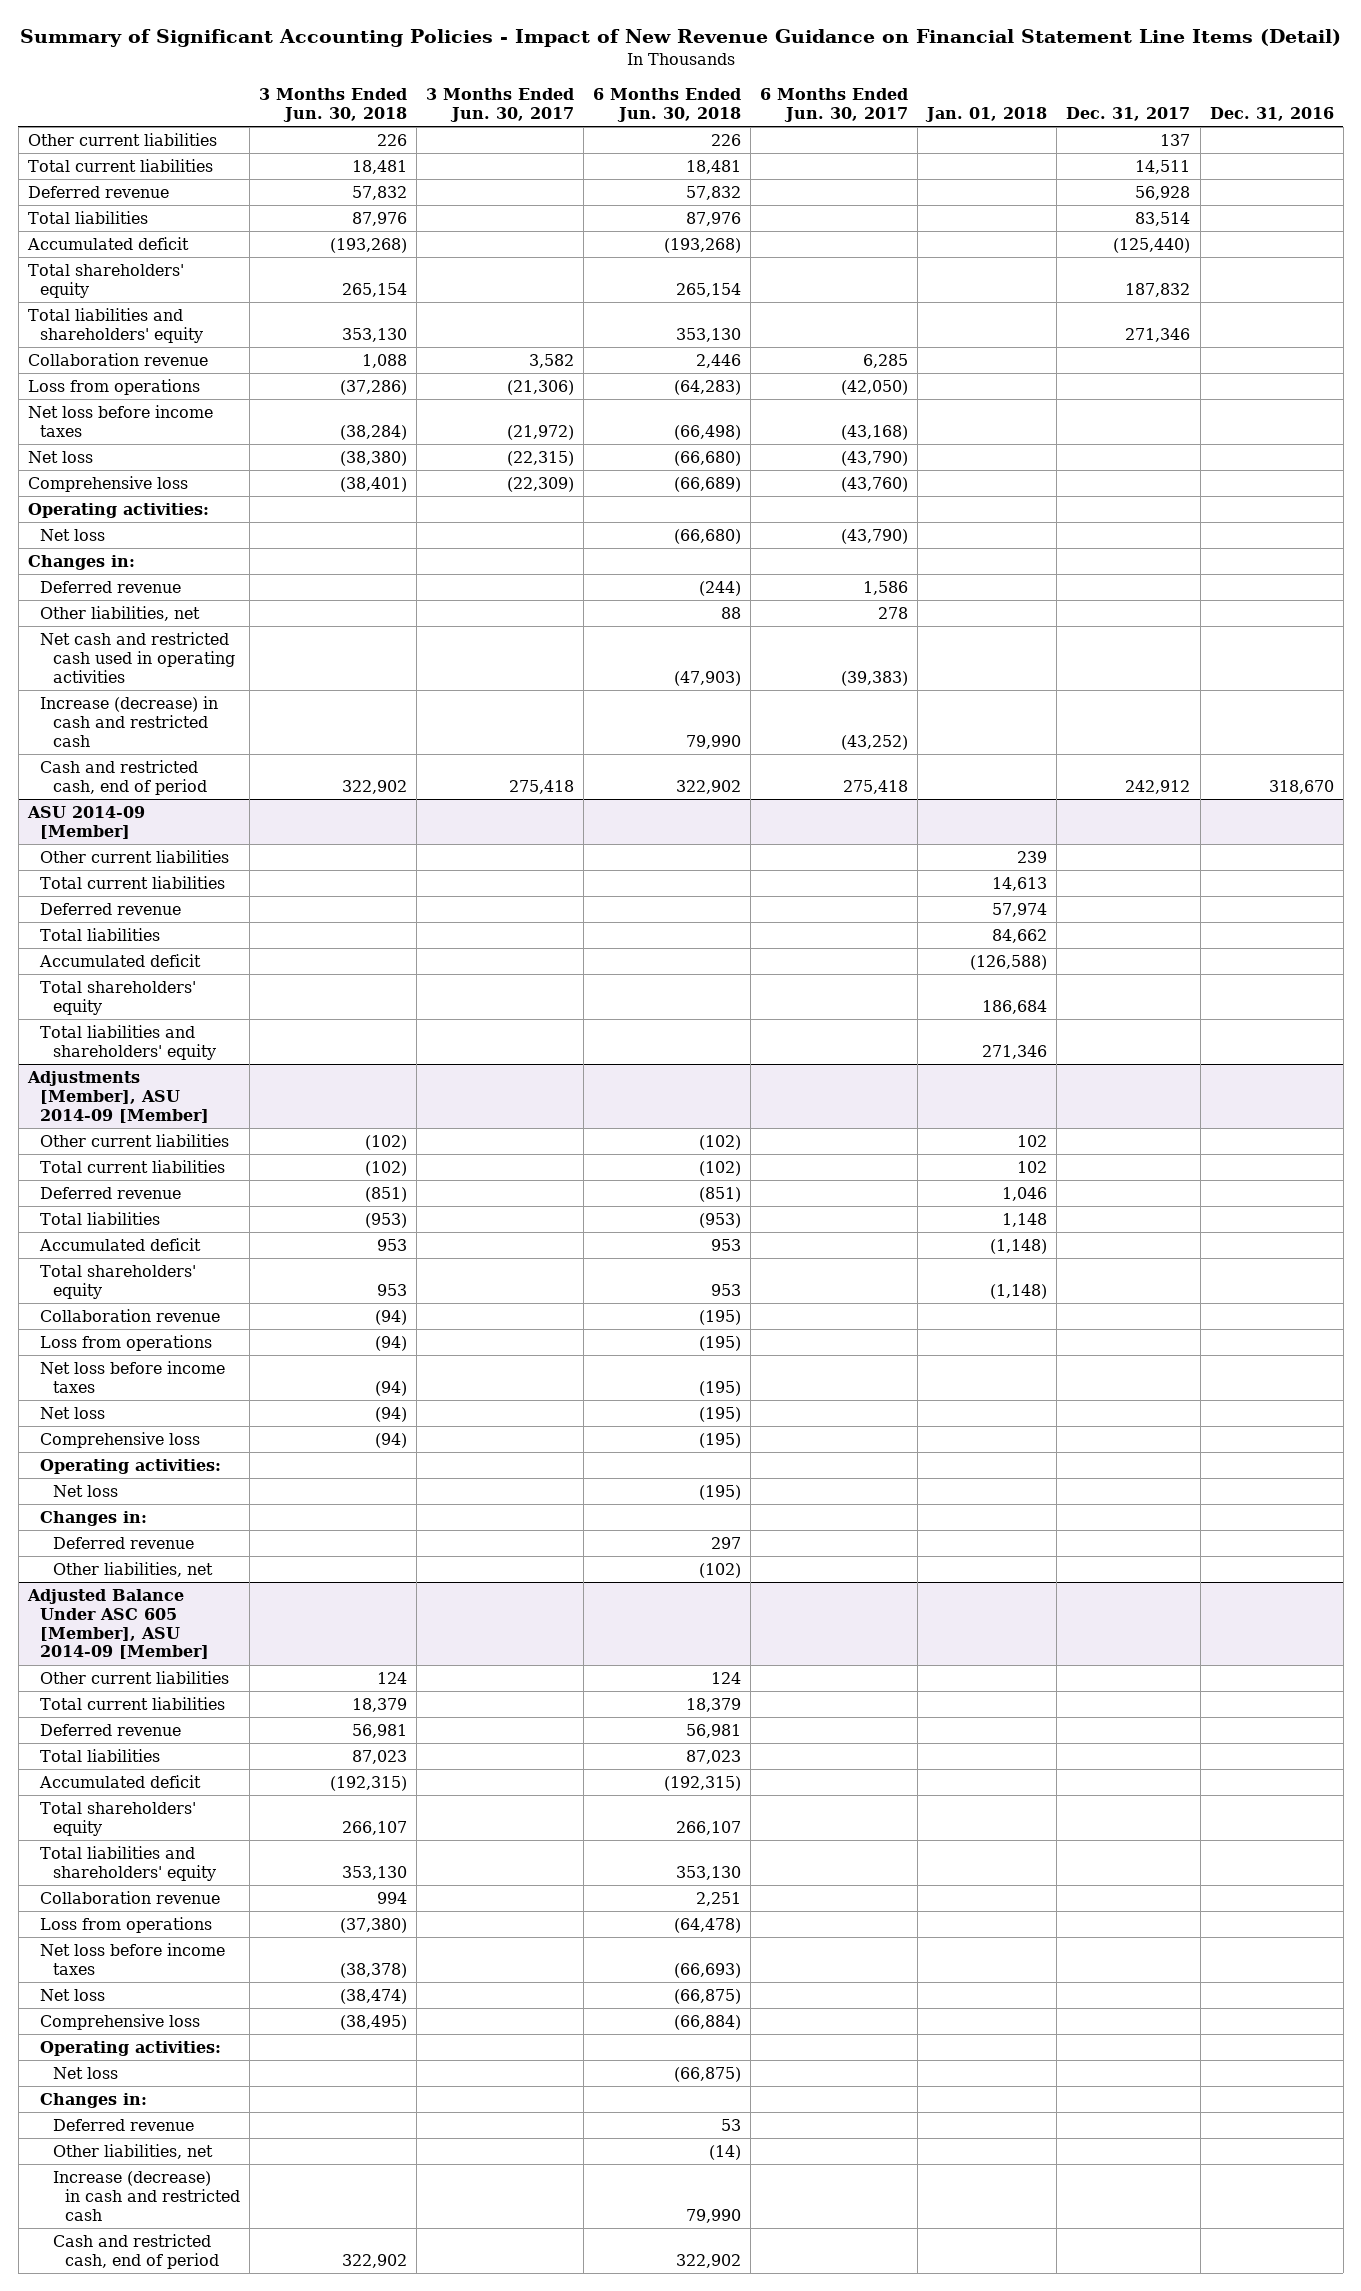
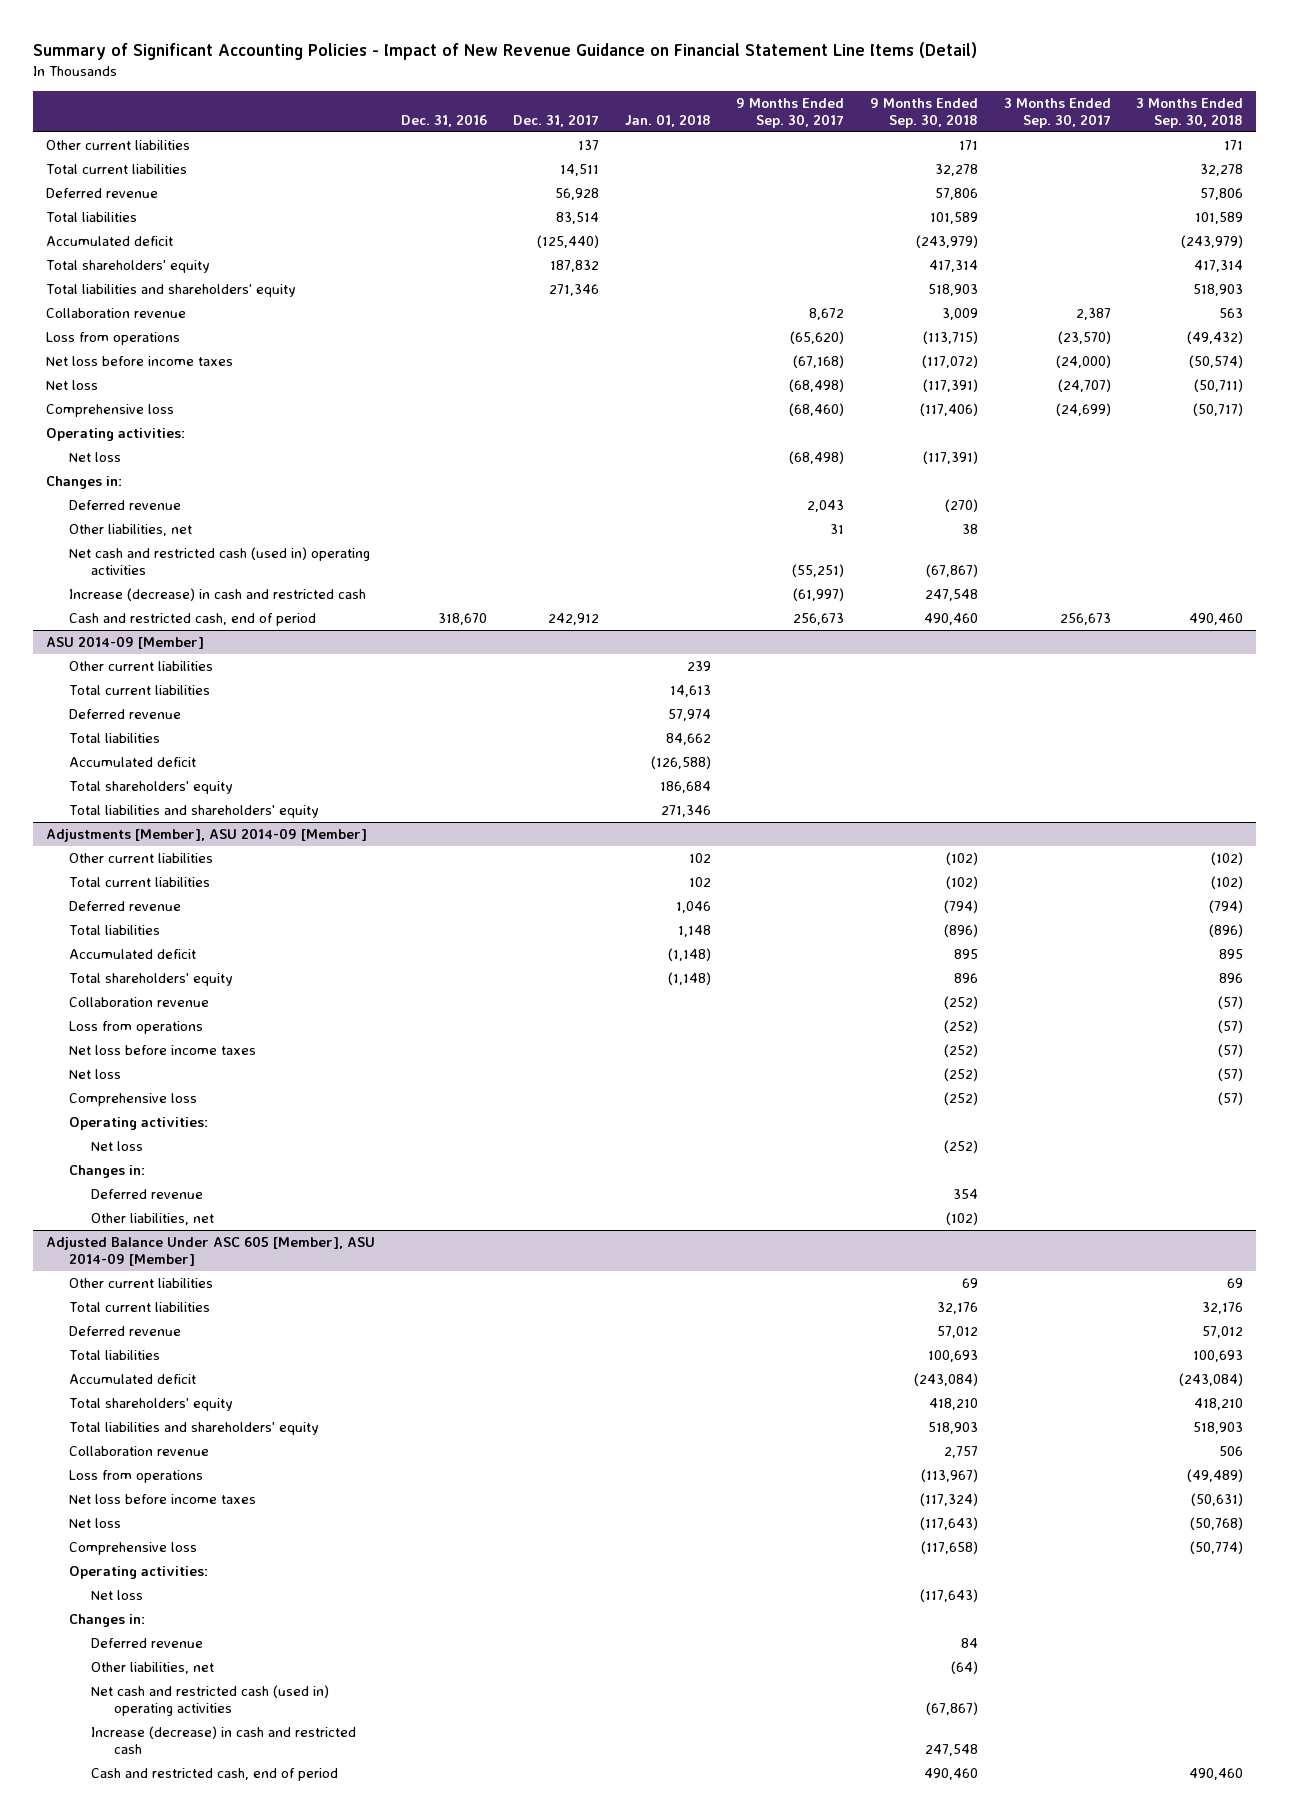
[258,88,407,123] 3 Months Ended Jun. 30, 2018 -> none
[426,88,575,123] 3 Months Ended Jun. 30, 2017 -> none
[593,88,742,123] 6 Months Ended Jun. 30, 2018 -> none
[760,88,909,123] 6 Months Ended Jun. 30, 2017 -> none
none -> [736,97,845,128] 9 Months Ended Sep. 30, 2017
none -> [870,97,979,128] 9 Months Ended Sep. 30, 2018
none -> [1003,97,1111,128] 3 Months Ended Sep. 30, 2017
none -> [1136,97,1244,128] 3 Months Ended Sep. 30, 2018
[40,631,235,683] Net cash and restricted cash used in operating activities -> [68,546,370,576] Net cash and restricted cash (used in) operating activities
none -> [91,1684,330,1717] Net cash and restricted cash (used in) operating activities

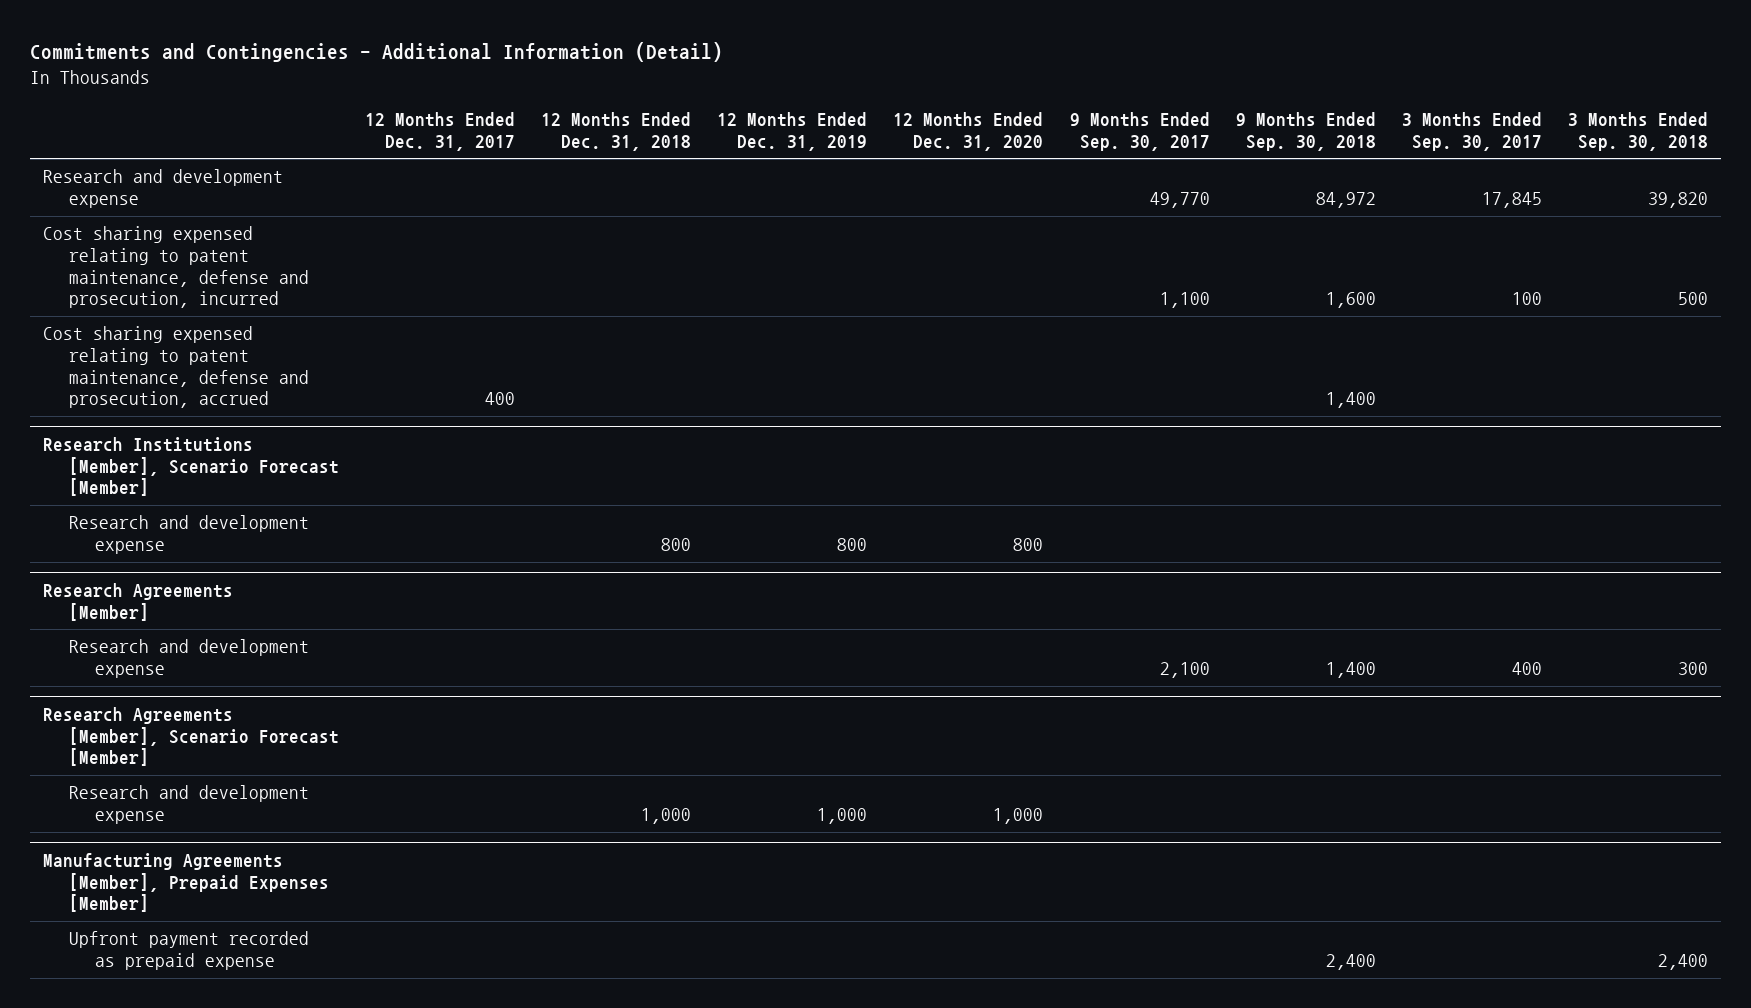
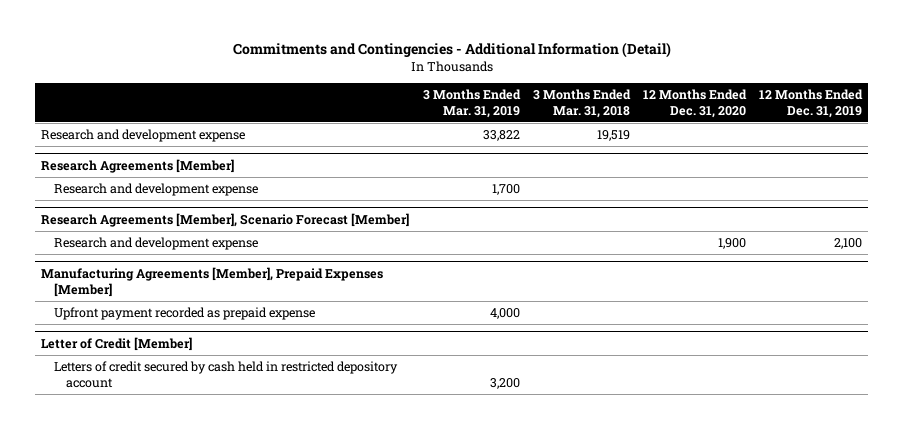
[365,112,516,151] 12 Months Ended Dec. 31, 2017 -> none
[541,112,692,151] 12 Months Ended Dec. 31, 2018 -> none
[1069,112,1210,151] 9 Months Ended Sep. 30, 2017 -> none
[1235,112,1376,151] 9 Months Ended Sep. 30, 2018 -> none
[1401,112,1542,151] 3 Months Ended Sep. 30, 2017 -> none
[1568,112,1709,151] 3 Months Ended Sep. 30, 2018 -> none
none -> [422,89,521,119] 3 Months Ended Mar. 31, 2019
none -> [532,89,631,119] 3 Months Ended Mar. 31, 2018
[43,226,309,309] Cost sharing expensed relating to patent maintenance, defense and prosecution, incurred -> none
[43,326,309,409] Cost sharing expensed relating to patent maintenance, defense and prosecution, accrued -> none
[43,437,339,497] Research Institutions [Member], Scenario Forecast [Member] -> none
[68,515,309,554] Research and development expense -> none
[817,807,868,824] 1,000 -> [833,237,862,249] 2,100
[993,807,1044,824] 1,000 -> [717,237,746,249] 1,900
none -> [41,336,193,351] Letter of Credit [Member]
none -> [53,360,398,388] Letters of credit secured by cash held in restricted depository account

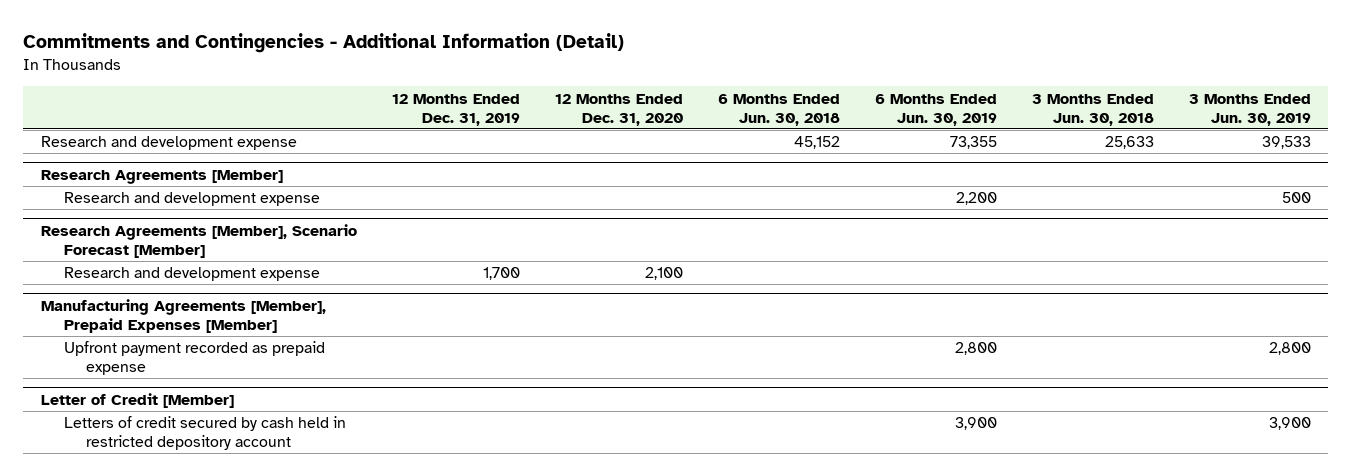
[422,89,521,119] 3 Months Ended Mar. 31, 2019 -> none
[532,89,631,119] 3 Months Ended Mar. 31, 2018 -> none
none -> [717,93,840,126] 6 Months Ended Jun. 30, 2018
none -> [874,93,997,126] 6 Months Ended Jun. 30, 2019
none -> [1031,93,1154,126] 3 Months Ended Jun. 30, 2018
none -> [1188,93,1311,126] 3 Months Ended Jun. 30, 2019
[717,237,746,249] 1,900 -> [644,267,683,281] 2,100
[833,237,862,249] 2,100 -> [482,267,520,281] 1,700

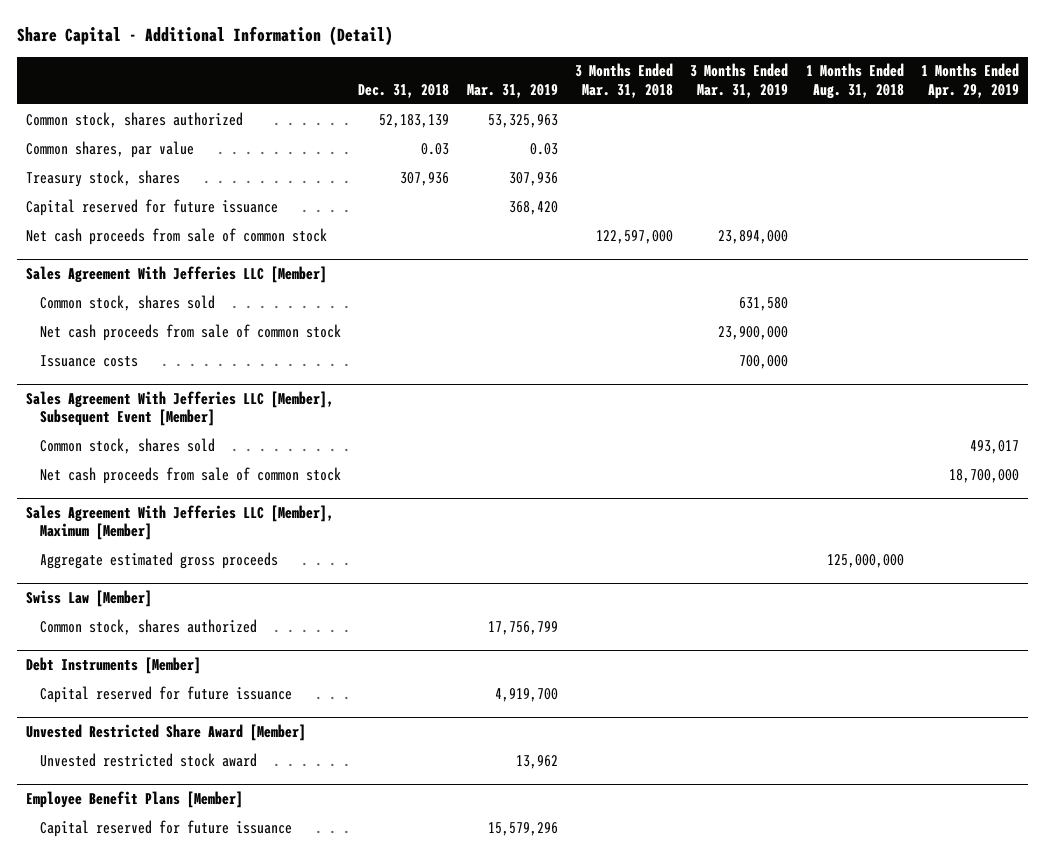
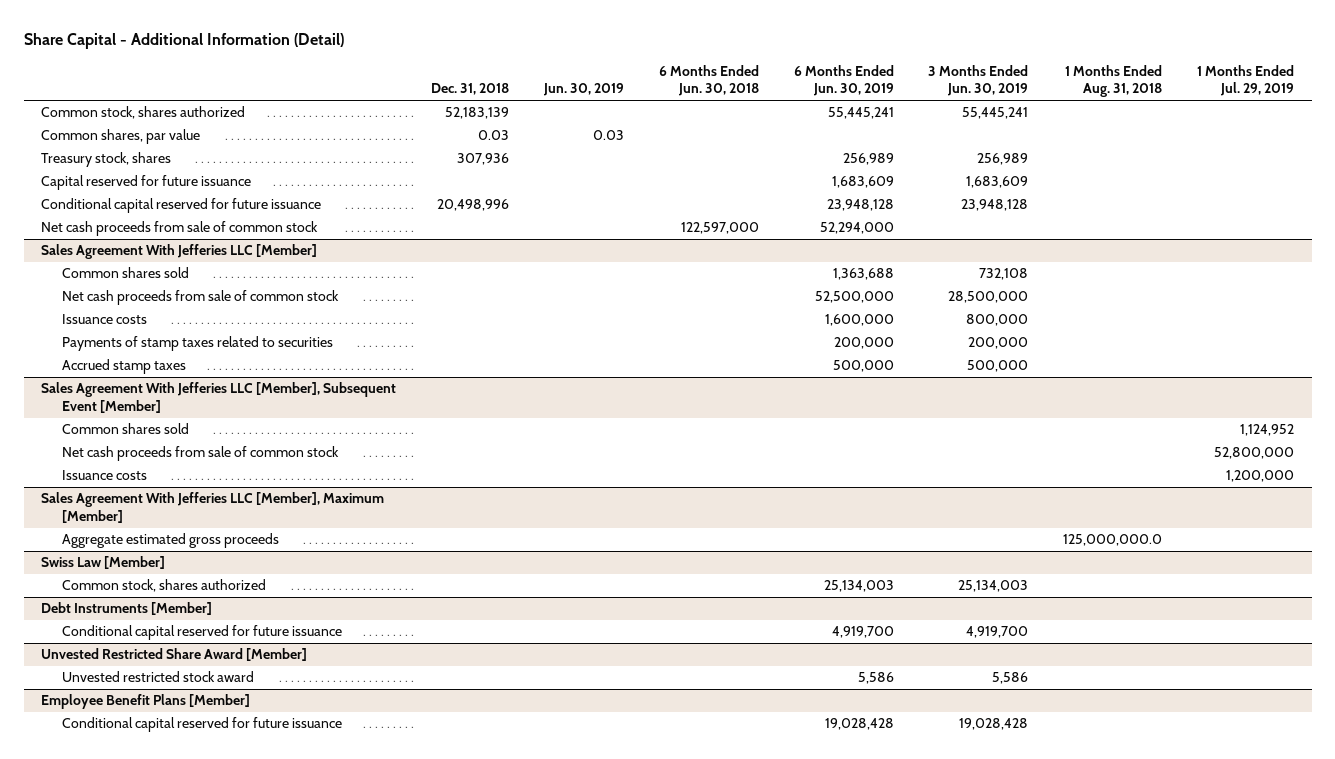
[466,83,558,98] Mar. 31, 2019 -> none
[575,63,674,98] 3 Months Ended Mar. 31, 2018 -> none
[690,63,789,98] 3 Months Ended Mar. 31, 2019 -> none
[921,63,1020,99] 1 Months Ended Apr. 29, 2019 -> none
none -> [542,83,624,97] Jun. 30, 2019
none -> [658,64,759,97] 6 Months Ended Jun. 30, 2018
none -> [793,64,894,97] 6 Months Ended Jun. 30, 2019
none -> [928,64,1029,97] 3 Months Ended Jun. 30, 2019
none -> [1197,64,1295,97] 1 Months Ended Jul. 29, 2019
none -> [41,198,322,214] Conditional capital reserved for future issuance
[39,294,215,311] Common stock, shares sold -> [61,267,189,279] Common shares sold
none -> [61,336,333,352] Payments of stamp taxes related to securities
none -> [61,359,186,375] Accrued stamp taxes
[39,437,215,454] Common stock, shares sold -> [61,423,189,435] Common shares sold
none -> [61,470,147,481] Issuance costs
[826,553,904,568] 125,000,000 -> [1063,534,1163,547] 125,000,000.0
[39,685,292,703] Capital reserved for future issuance -> [61,625,342,641] Conditional capital reserved for future issuance
[39,819,292,837] Capital reserved for future issuance -> [61,717,342,733] Conditional capital reserved for future issuance

